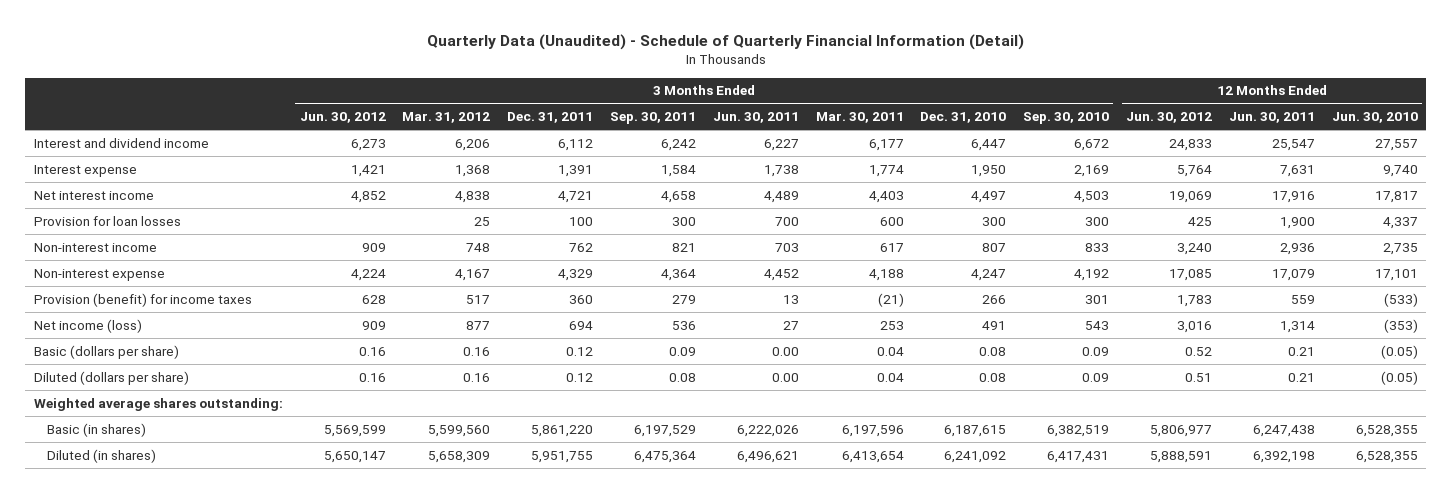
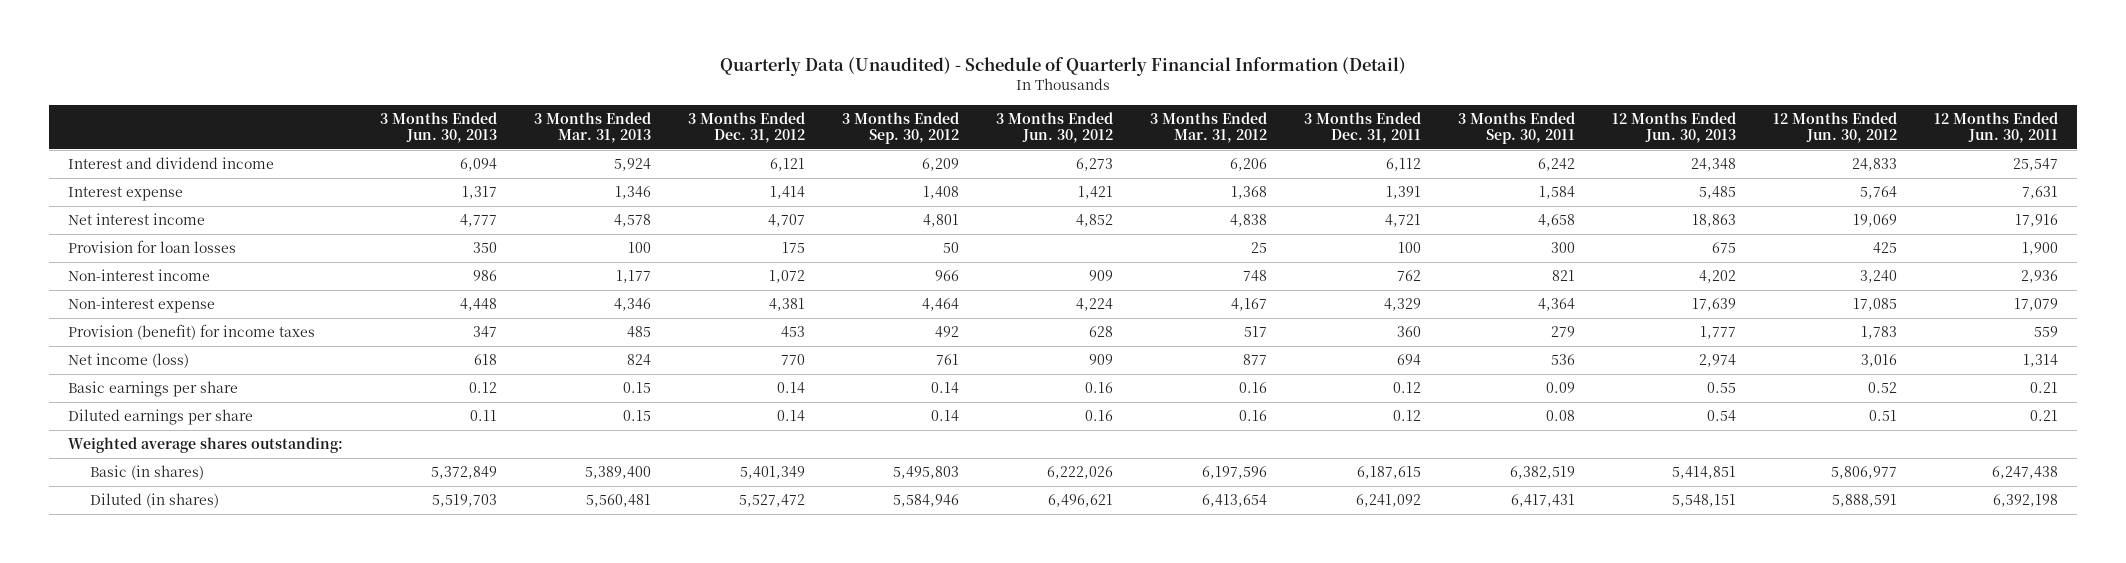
[712,112,799,124] Jun. 30, 2011 -> none
[815,112,904,124] Mar. 30, 2011 -> none
[920,112,1007,124] Dec. 31, 2010 -> none
[1023,112,1110,125] Sep. 30, 2010 -> none
[1331,112,1418,124] Jun. 30, 2010 -> none
none -> [379,111,497,144] 3 Months Ended Jun. 30, 2013
none -> [533,111,651,144] 3 Months Ended Mar. 31, 2013
none -> [687,111,805,144] 3 Months Ended Dec. 31, 2012
none -> [841,111,959,145] 3 Months Ended Sep. 30, 2012
none -> [1612,111,1737,144] 12 Months Ended Jun. 30, 2013
[33,344,179,359] Basic (dollars per share) -> [67,381,238,398] Basic earnings per share
[33,370,189,385] Diluted (dollars per share) -> [67,409,253,426] Diluted earnings per share
[323,424,386,437] 5,569,599 -> [1046,466,1113,480] 6,222,026
[428,424,491,437] 5,599,560 -> [1201,466,1267,480] 6,197,596
[531,424,594,437] 5,861,220 -> [1356,466,1421,480] 6,187,615
[633,424,696,437] 6,197,529 -> [1509,466,1575,480] 6,382,519
[323,450,386,463] 5,650,147 -> [1047,494,1113,508] 6,496,621
[428,450,491,463] 5,658,309 -> [1201,494,1267,508] 6,413,654
[531,450,594,463] 5,951,755 -> [1355,494,1421,508] 6,241,092
[633,450,696,463] 6,475,364 -> [1510,494,1575,508] 6,417,431

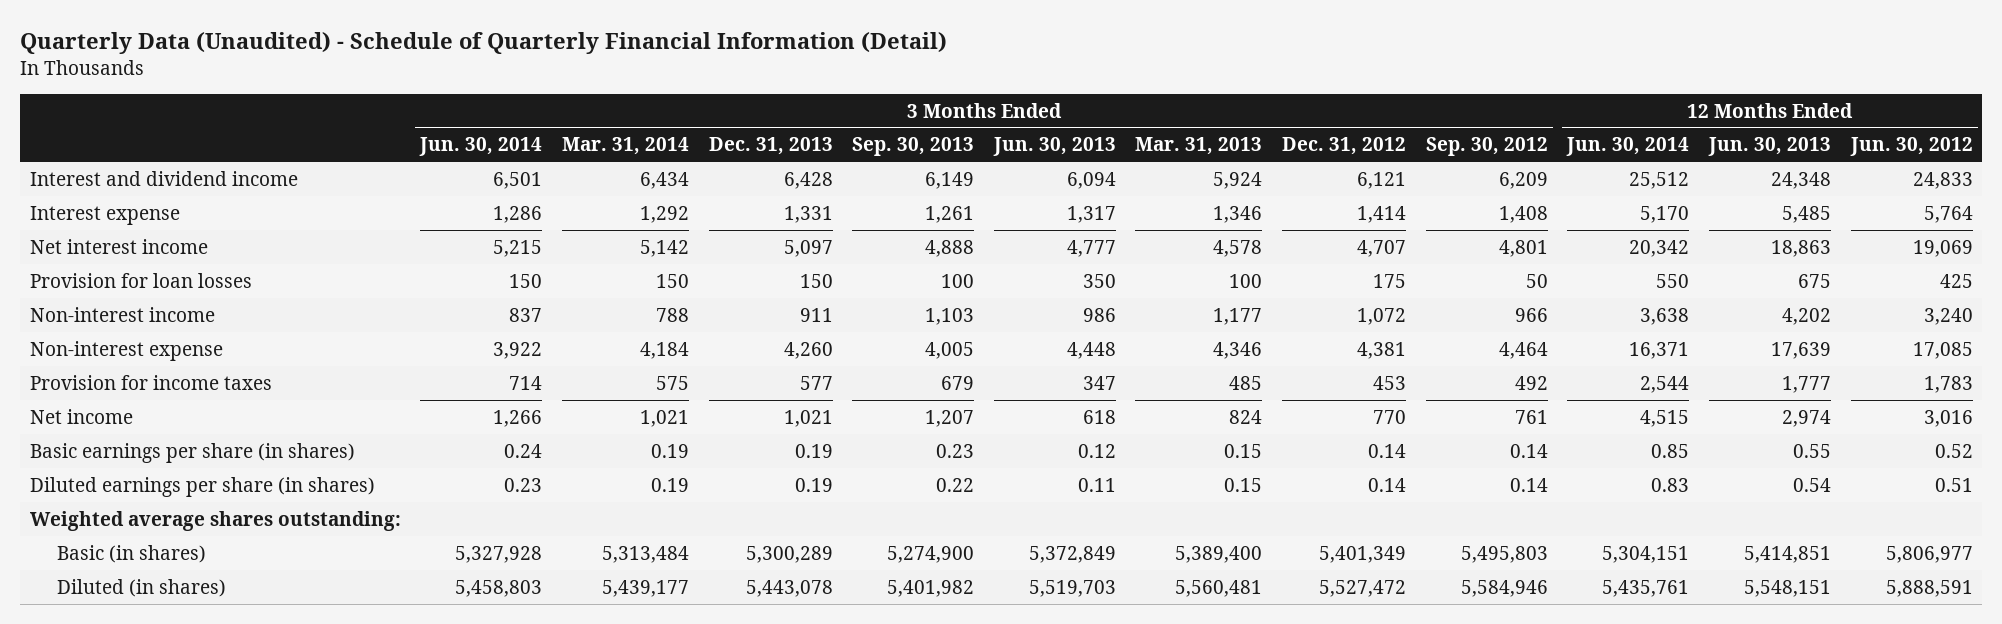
[995,111,1113,144] 3 Months Ended Jun. 30, 2012 -> none
[1149,111,1267,144] 3 Months Ended Mar. 31, 2012 -> none
[1303,111,1421,144] 3 Months Ended Dec. 31, 2011 -> none
[1457,111,1575,145] 3 Months Ended Sep. 30, 2011 -> none
[1934,111,2059,144] 12 Months Ended Jun. 30, 2011 -> none
none -> [419,137,543,157] Jun. 30, 2014
none -> [561,137,689,156] Mar. 31, 2014
none -> [708,137,833,156] Dec. 31, 2013
none -> [852,137,975,157] Sep. 30, 2013
none -> [1566,137,1690,157] Jun. 30, 2014
[67,324,315,341] Provision (benefit) for income taxes -> [29,374,272,390] Provision for income taxes
[67,353,189,369] Net income (loss) -> [29,408,133,424] Net income
[67,381,238,398] Basic earnings per share -> [29,442,355,463] Basic earnings per share (in shares)
[67,409,253,426] Diluted earnings per share -> [29,476,375,497] Diluted earnings per share (in shares)

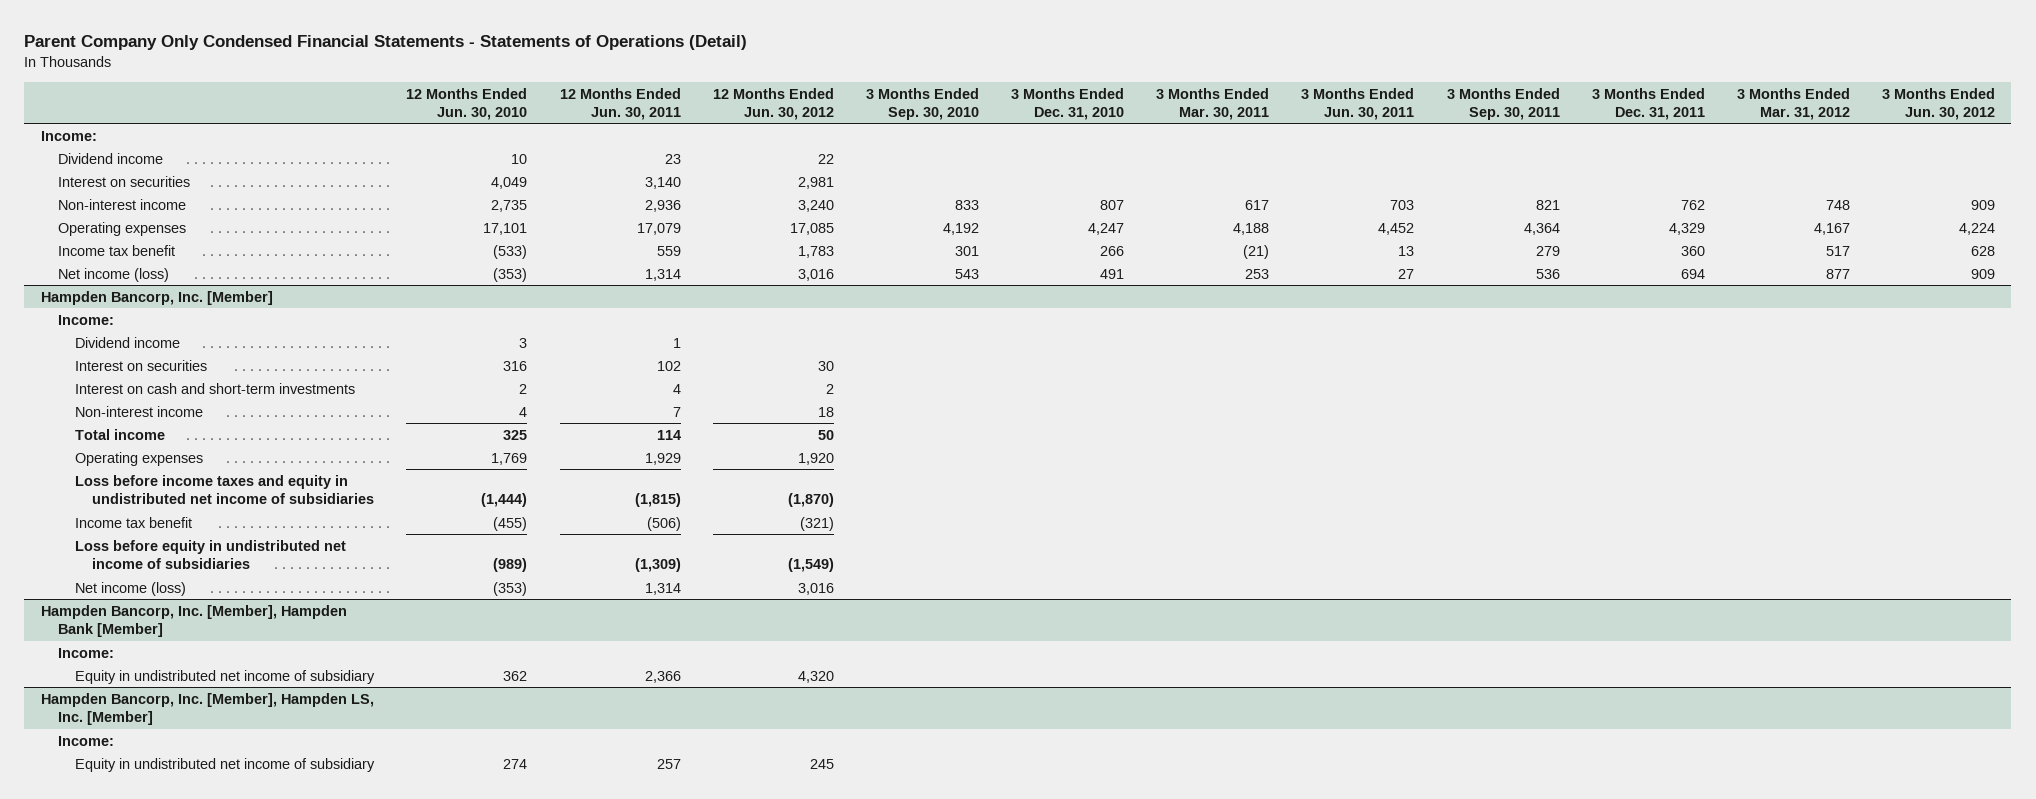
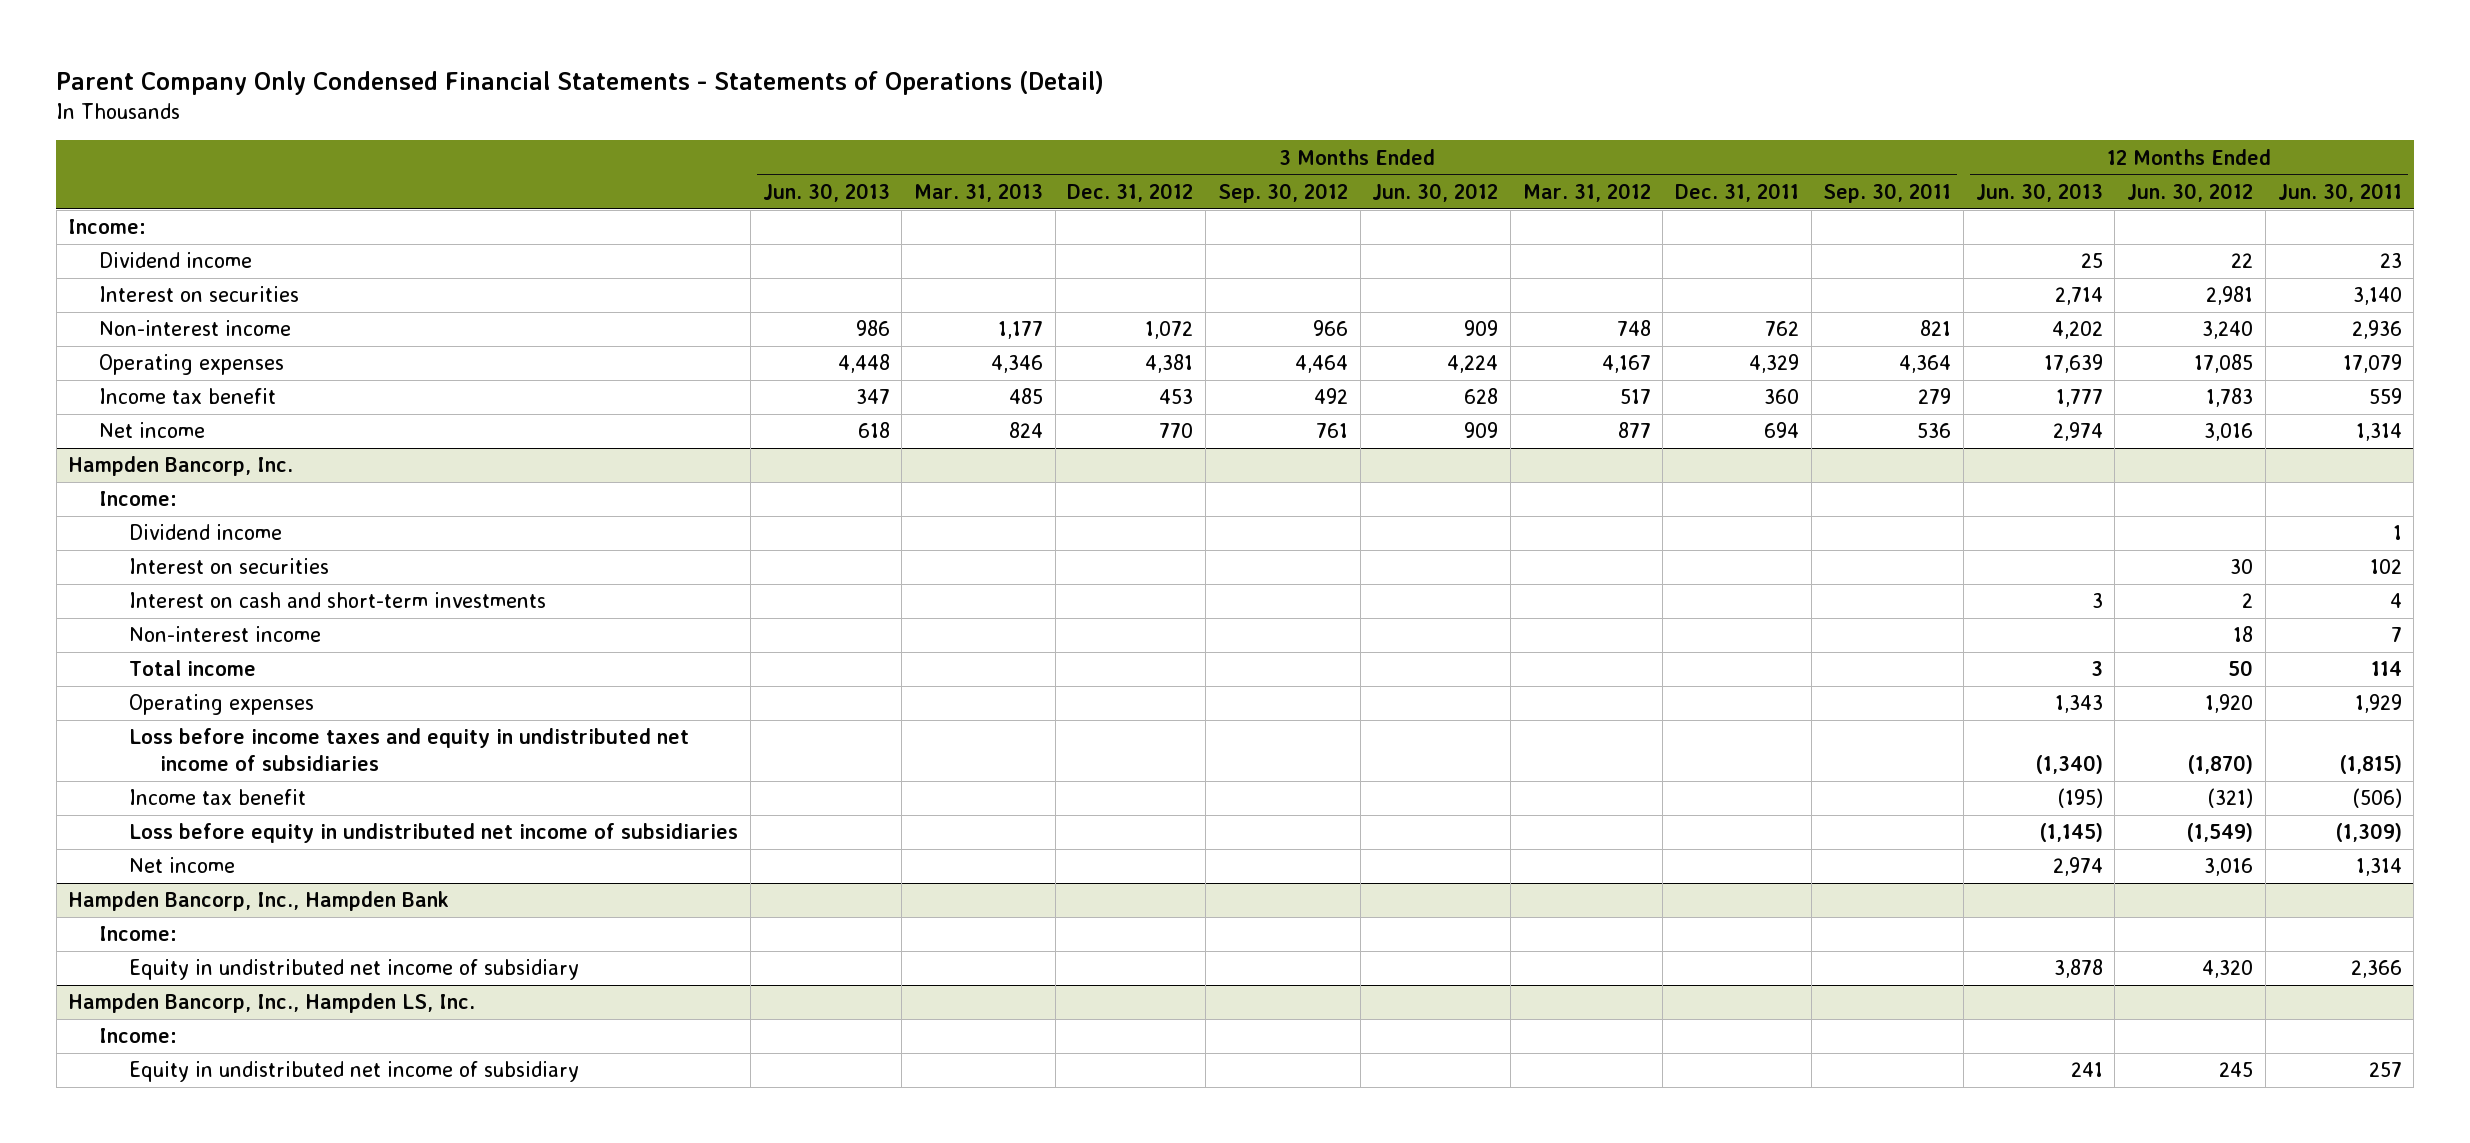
[406,87,528,120] 12 Months Ended Jun. 30, 2010 -> none
[865,87,979,120] 3 Months Ended Sep. 30, 2010 -> none
[1011,87,1125,120] 3 Months Ended Dec. 31, 2010 -> none
[1156,87,1270,120] 3 Months Ended Mar. 30, 2011 -> none
[1301,87,1415,120] 3 Months Ended Jun. 30, 2011 -> none
none -> [762,183,890,203] Jun. 30, 2013
none -> [914,183,1044,203] Mar. 31, 2013
none -> [1067,183,1194,203] Dec. 31, 2012
none -> [1217,183,1348,204] Sep. 30, 2012
none -> [1975,183,2103,203] Jun. 30, 2013
[57,267,169,282] Net income (loss) -> [98,422,205,439] Net income
[40,290,273,305] Hampden Bancorp, Inc. [Member] -> [68,456,294,477] Hampden Bancorp, Inc.
[75,581,187,596] Net income (loss) -> [129,857,236,874] Net income
[40,604,347,637] Hampden Bancorp, Inc. [Member], Hampden Bank [Member] -> [68,891,450,912] Hampden Bancorp, Inc., Hampden Bank
[40,692,374,725] Hampden Bancorp, Inc. [Member], Hampden LS, Inc. [Member] -> [68,993,476,1014] Hampden Bancorp, Inc., Hampden LS, Inc.

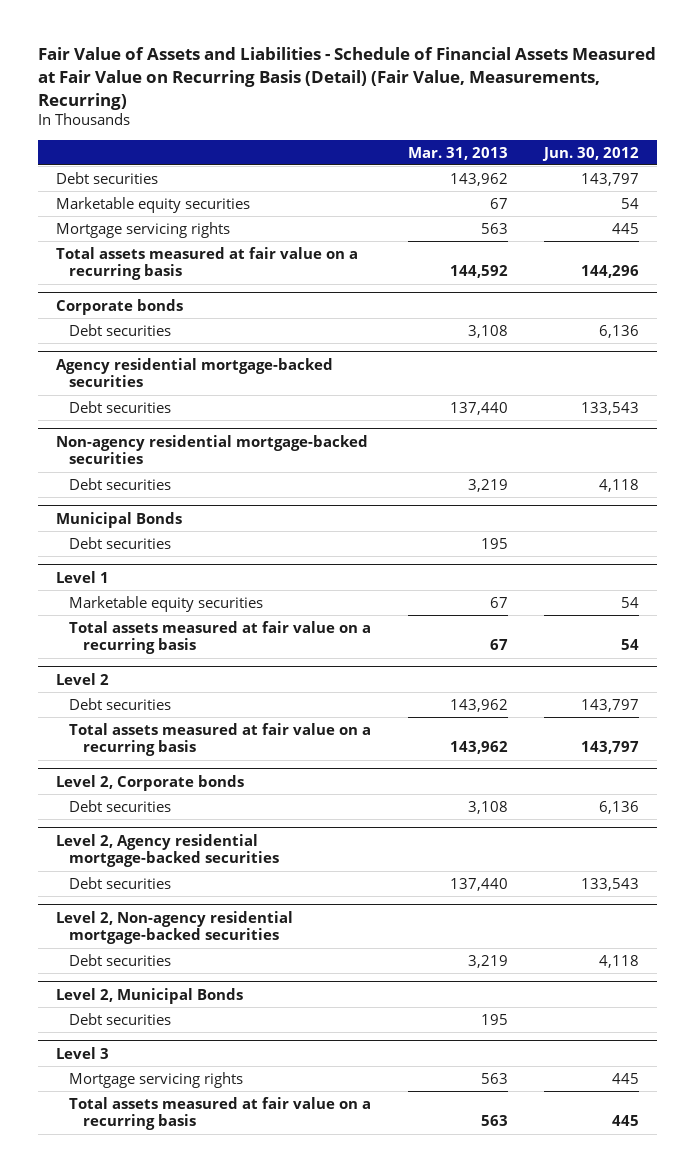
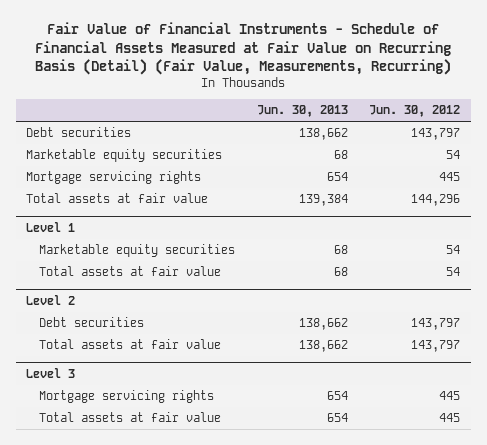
[37,47,656,110] Fair Value of Assets and Liabilities - Schedule of Financial Assets Measured at Fair Value on Recurring Basis (Detail) (Fair Value, Measurements, Recurring) -> [35,22,452,76] Fair Value of Financial Instruments - Schedule of Financial Assets Measured at Fair Value on Recurring Basis (Detail) (Fair Value, Measurements, Recurring)
[407,146,508,160] Mar. 31, 2013 -> none
none -> [256,105,348,118] Jun. 30, 2013
[55,298,183,315] Corporate bonds -> none
[69,323,172,336] Debt securities -> none
[55,357,333,388] Agency residential mortgage-backed securities -> none
[69,400,172,413] Debt securities -> none
[55,434,368,465] Non-agency residential mortgage-backed securities -> none
[69,477,172,490] Debt securities -> none
[55,511,182,528] Municipal Bonds -> none
[69,536,172,549] Debt securities -> none
[55,246,358,281] Total assets measured at fair value on a recurring basis -> [26,193,209,204] Total assets at fair value
[69,620,372,655] Total assets measured at fair value on a recurring basis -> [39,266,222,277] Total assets at fair value
[55,774,244,791] Level 2, Corporate bonds -> none
[69,799,172,812] Debt securities -> none
[55,833,280,868] Level 2, Agency residential mortgage-backed securities -> none
[69,876,172,889] Debt securities -> none
[55,910,293,945] Level 2, Non-agency residential mortgage-backed securities -> none
[69,953,172,966] Debt securities -> none
[55,987,243,1004] Level 2, Municipal Bonds -> none
[69,1012,172,1025] Debt securities -> none
[69,722,372,757] Total assets measured at fair value on a recurring basis -> [39,339,222,350] Total assets at fair value
[69,1096,372,1131] Total assets measured at fair value on a recurring basis -> [39,412,222,423] Total assets at fair value

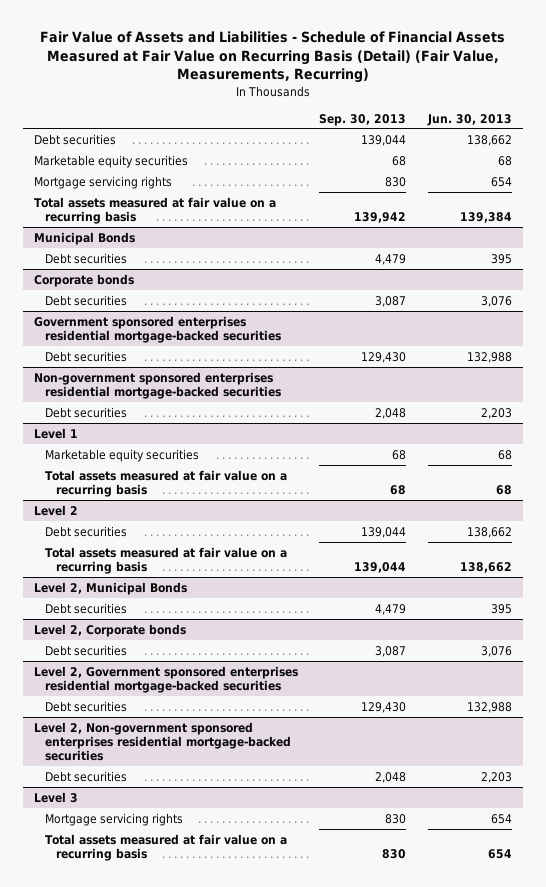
[35,22,452,76] Fair Value of Financial Instruments - Schedule of Financial Assets Measured at Fair Value on Recurring Basis (Detail) (Fair Value, Measurements, Recurring) -> [39,30,505,84] Fair Value of Assets and Liabilities - Schedule of Financial Assets Measured at Fair Value on Recurring Basis (Detail) (Fair Value, Measurements, Recurring)
[369,105,461,118] Jun. 30, 2012 -> none
none -> [319,113,407,126] Sep. 30, 2013
[26,193,209,204] Total assets at fair value -> [33,196,276,224] Total assets measured at fair value on a recurring basis
none -> [33,231,135,245] Municipal Bonds
none -> [45,252,128,264] Debt securities
none -> [33,273,134,287] Corporate bonds
none -> [45,294,128,306] Debt securities
none -> [33,315,282,343] Government sponsored enterprises residential mortgage-backed securities
none -> [45,350,128,362] Debt securities
none -> [33,371,282,399] Non-government sponsored enterprises residential mortgage-backed securities
none -> [45,406,128,418] Debt securities
[39,266,222,277] Total assets at fair value -> [45,469,288,497] Total assets measured at fair value on a recurring basis
[39,339,222,350] Total assets at fair value -> [45,546,288,574] Total assets measured at fair value on a recurring basis
none -> [33,581,187,595] Level 2, Municipal Bonds
none -> [45,602,128,614] Debt securities
none -> [33,623,186,637] Level 2, Corporate bonds
none -> [45,644,128,656] Debt securities
none -> [33,665,298,693] Level 2, Government sponsored enterprises residential mortgage-backed securities
none -> [45,700,128,712] Debt securities
none -> [33,721,292,761] Level 2, Non-government sponsored enterprises residential mortgage-backed securities
none -> [45,770,128,782] Debt securities
[39,412,222,423] Total assets at fair value -> [45,833,288,861] Total assets measured at fair value on a recurring basis

